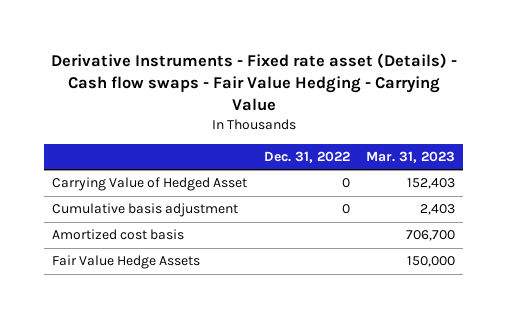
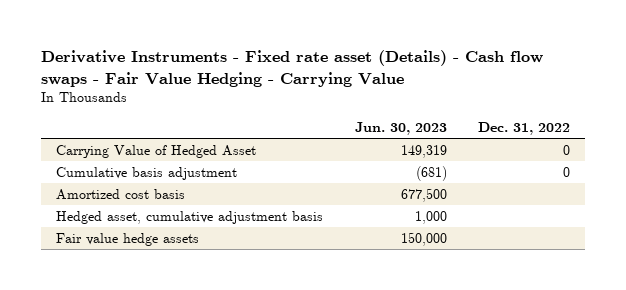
[365,150,455,163] Mar. 31, 2023 -> none
none -> [354,121,447,135] Jun. 30, 2023
none -> [56,210,324,224] Hedged asset, cumulative adjustment basis
[52,255,201,270] Fair Value Hedge Assets -> [56,232,200,246] Fair value hedge assets

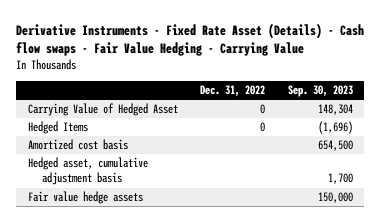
[40,50,543,87] Derivative Instruments - Fixed rate asset (Details) - Cash flow swaps - Fair Value Hedging - Carrying Value -> [16,22,365,56] Derivative Instruments - Fixed Rate Asset (Details) - Cash flow swaps - Fair Value Hedging - Carrying Value
[354,121,447,135] Jun. 30, 2023 -> none
none -> [288,85,354,98] Sep. 30, 2023
[56,166,238,180] Cumulative basis adjustment -> [27,121,88,135] Hedged Items

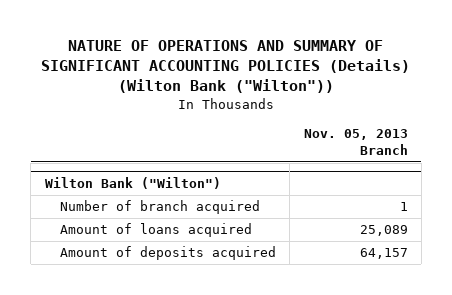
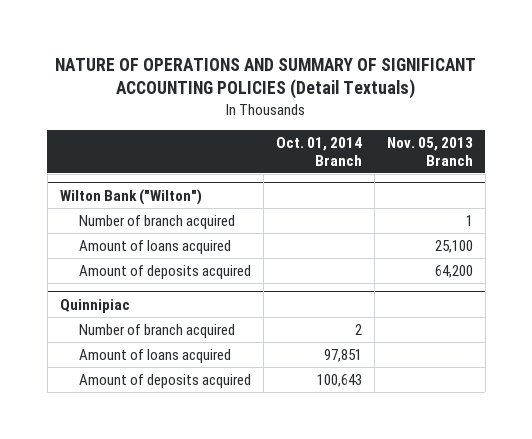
[41,39,411,94] NATURE OF OPERATIONS AND SUMMARY OF SIGNIFICANT ACCOUNTING POLICIES (Details) (Wilton Bank ("Wilton")) -> [55,57,477,100] NATURE OF OPERATIONS AND SUMMARY OF SIGNIFICANT ACCOUNTING POLICIES (Detail Textuals)
none -> [275,137,362,166] Oct. 01, 2014 Branch
[359,225,408,237] 25,089 -> [434,239,473,253] 25,100
[359,248,408,260] 64,157 -> [434,264,473,278] 64,200
none -> [59,298,130,313] Quinnipiac
none -> [78,323,235,338] Number of branch acquired
none -> [78,348,231,363] Amount of loans acquired
none -> [78,373,251,388] Amount of deposits acquired

